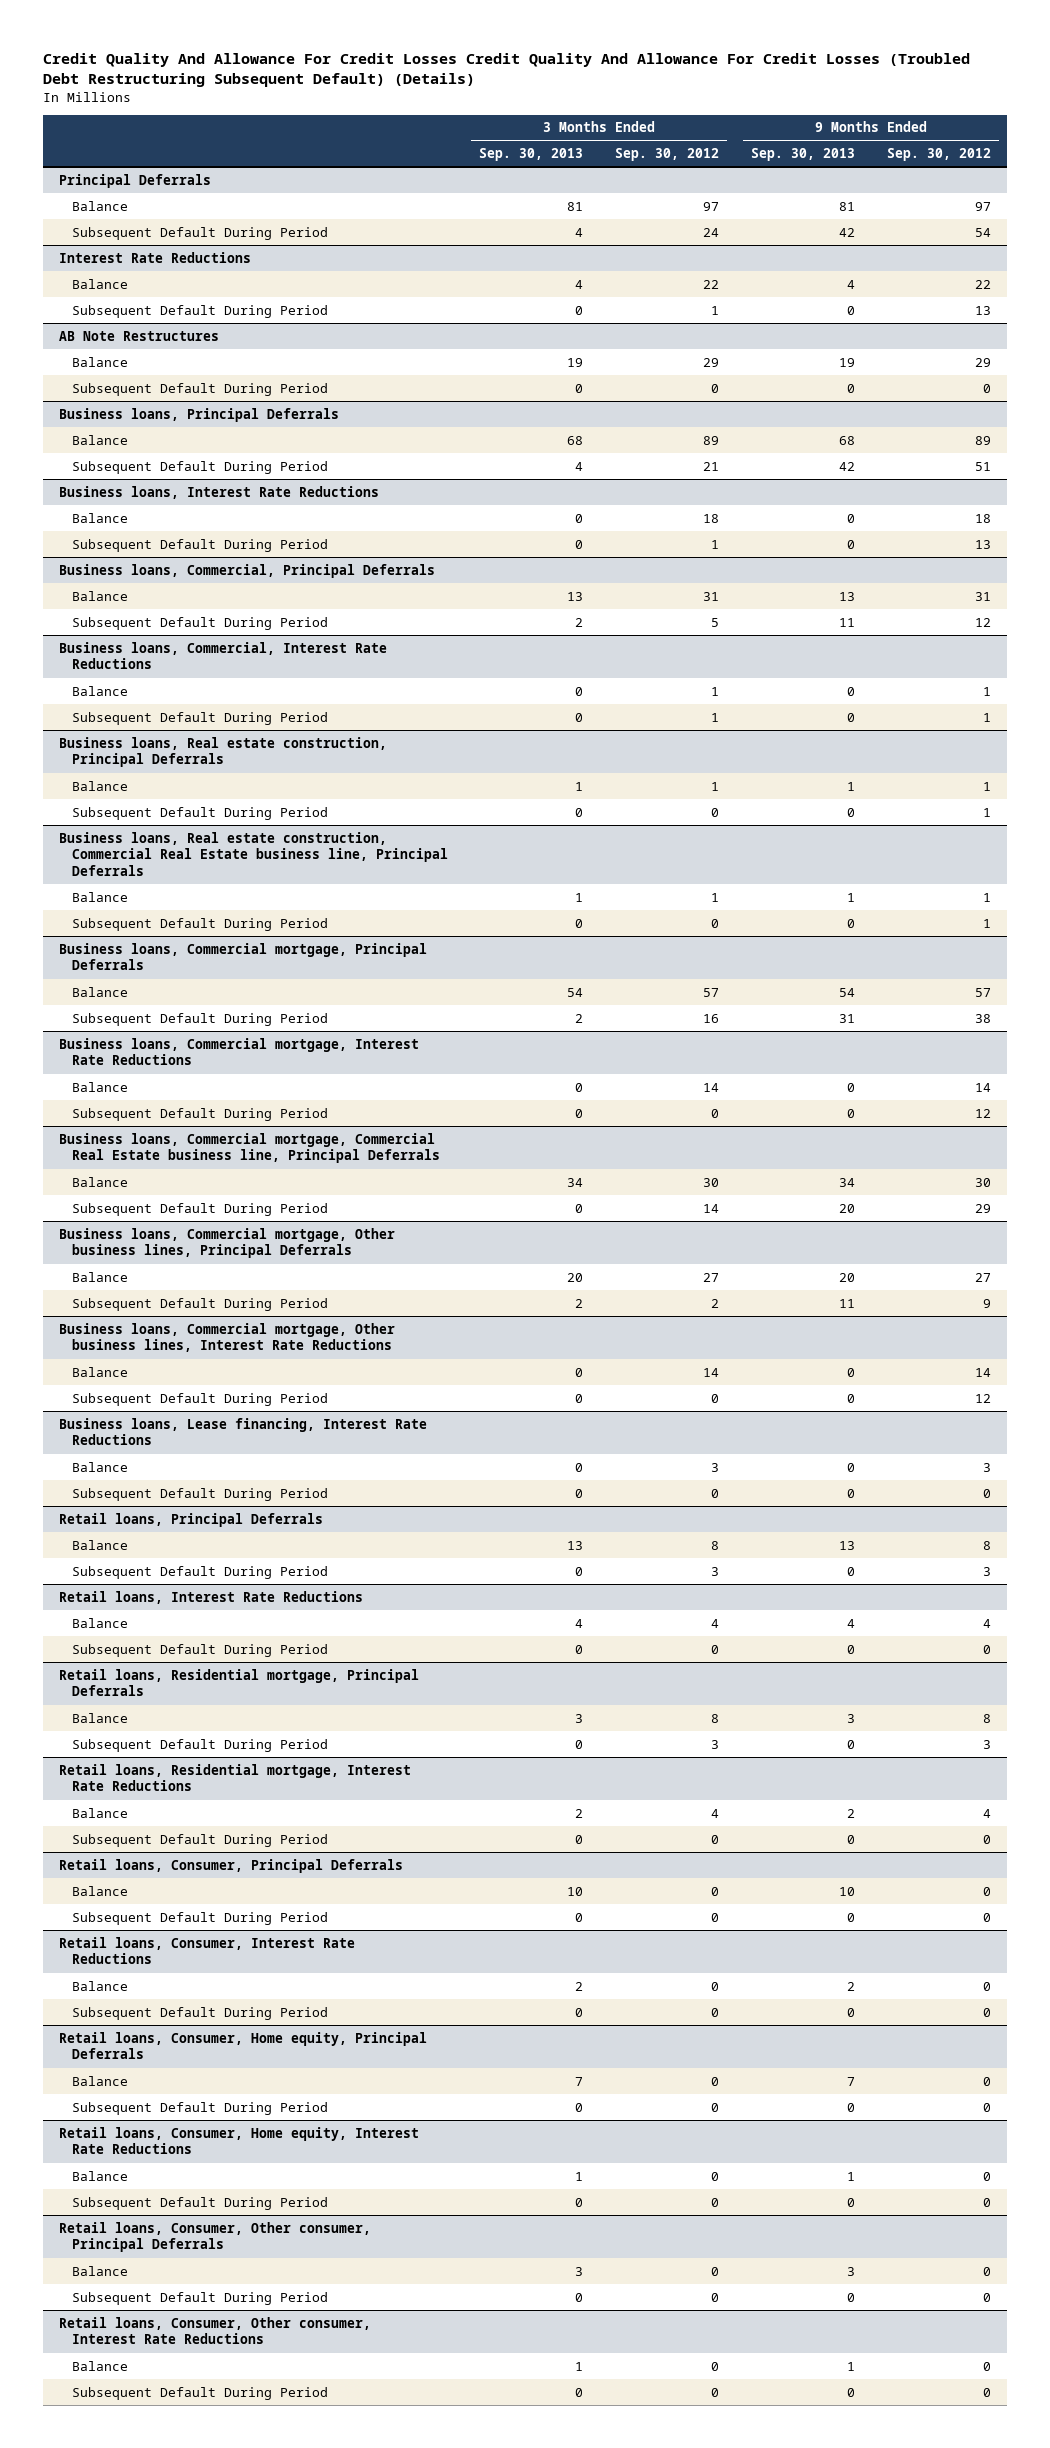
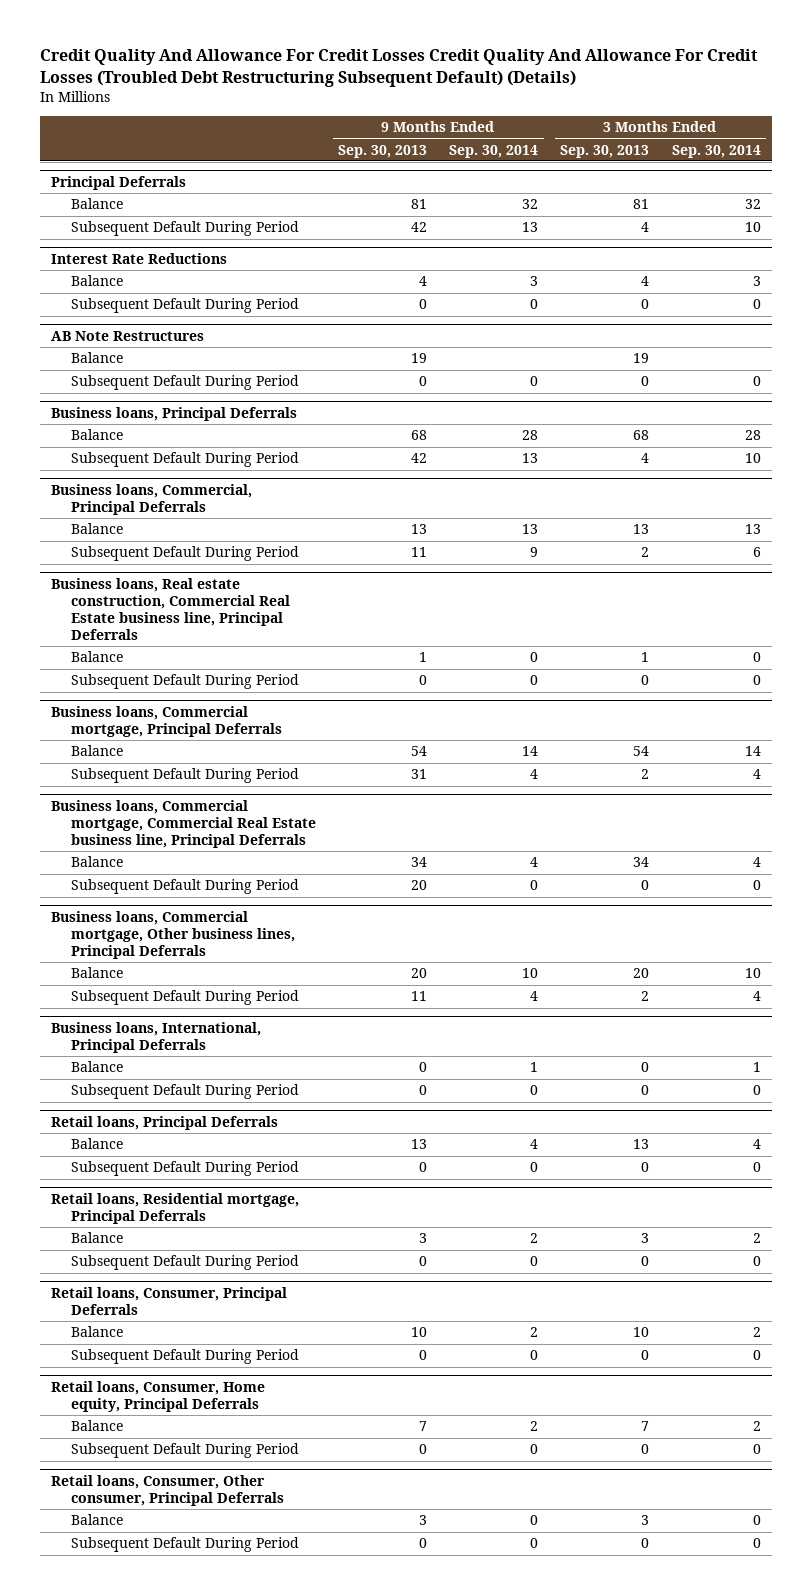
[615,148,720,162] Sep. 30, 2012 -> none
[887,148,992,162] Sep. 30, 2012 -> none
none -> [449,144,539,158] Sep. 30, 2014
none -> [671,144,761,158] Sep. 30, 2014
[59,485,380,499] Business loans, Interest Rate Reductions -> none
[71,512,128,523] Balance -> none
[71,538,328,552] Subsequent Default During Period -> none
[59,641,388,670] Business loans, Commercial, Interest Rate Reductions -> none
[71,685,128,696] Balance -> none
[71,711,328,725] Subsequent Default During Period -> none
[59,736,388,768] Business loans, Real estate construction, Principal Deferrals -> none
[71,780,128,791] Balance -> none
[71,806,328,820] Subsequent Default During Period -> none
[59,1037,420,1066] Business loans, Commercial mortgage, Interest Rate Reductions -> none
[71,1081,128,1092] Balance -> none
[71,1107,328,1121] Subsequent Default During Period -> none
[59,1322,396,1353] Business loans, Commercial mortgage, Other business lines, Interest Rate Reductions -> none
[71,1366,128,1377] Balance -> none
[71,1392,328,1406] Subsequent Default During Period -> none
[59,1417,428,1446] Business loans, Lease financing, Interest Rate Reductions -> none
none -> [50,1021,261,1053] Business loans, International, Principal Deferrals
[59,1590,364,1604] Retail loans, Interest Rate Reductions -> none
[71,1617,128,1628] Balance -> none
[71,1643,328,1657] Subsequent Default During Period -> none
[59,1763,412,1792] Retail loans, Residential mortgage, Interest Rate Reductions -> none
[71,1807,128,1818] Balance -> none
[71,1833,328,1847] Subsequent Default During Period -> none
[59,1936,356,1965] Retail loans, Consumer, Interest Rate Reductions -> none
[71,1980,128,1991] Balance -> none
[71,2006,328,2020] Subsequent Default During Period -> none
[59,2126,420,2155] Retail loans, Consumer, Home equity, Interest Rate Reductions -> none
[71,2170,128,2181] Balance -> none
[71,2196,328,2210] Subsequent Default During Period -> none
[59,2316,372,2345] Retail loans, Consumer, Other consumer, Interest Rate Reductions -> none
[71,2360,128,2371] Balance -> none
[71,2386,328,2400] Subsequent Default During Period -> none

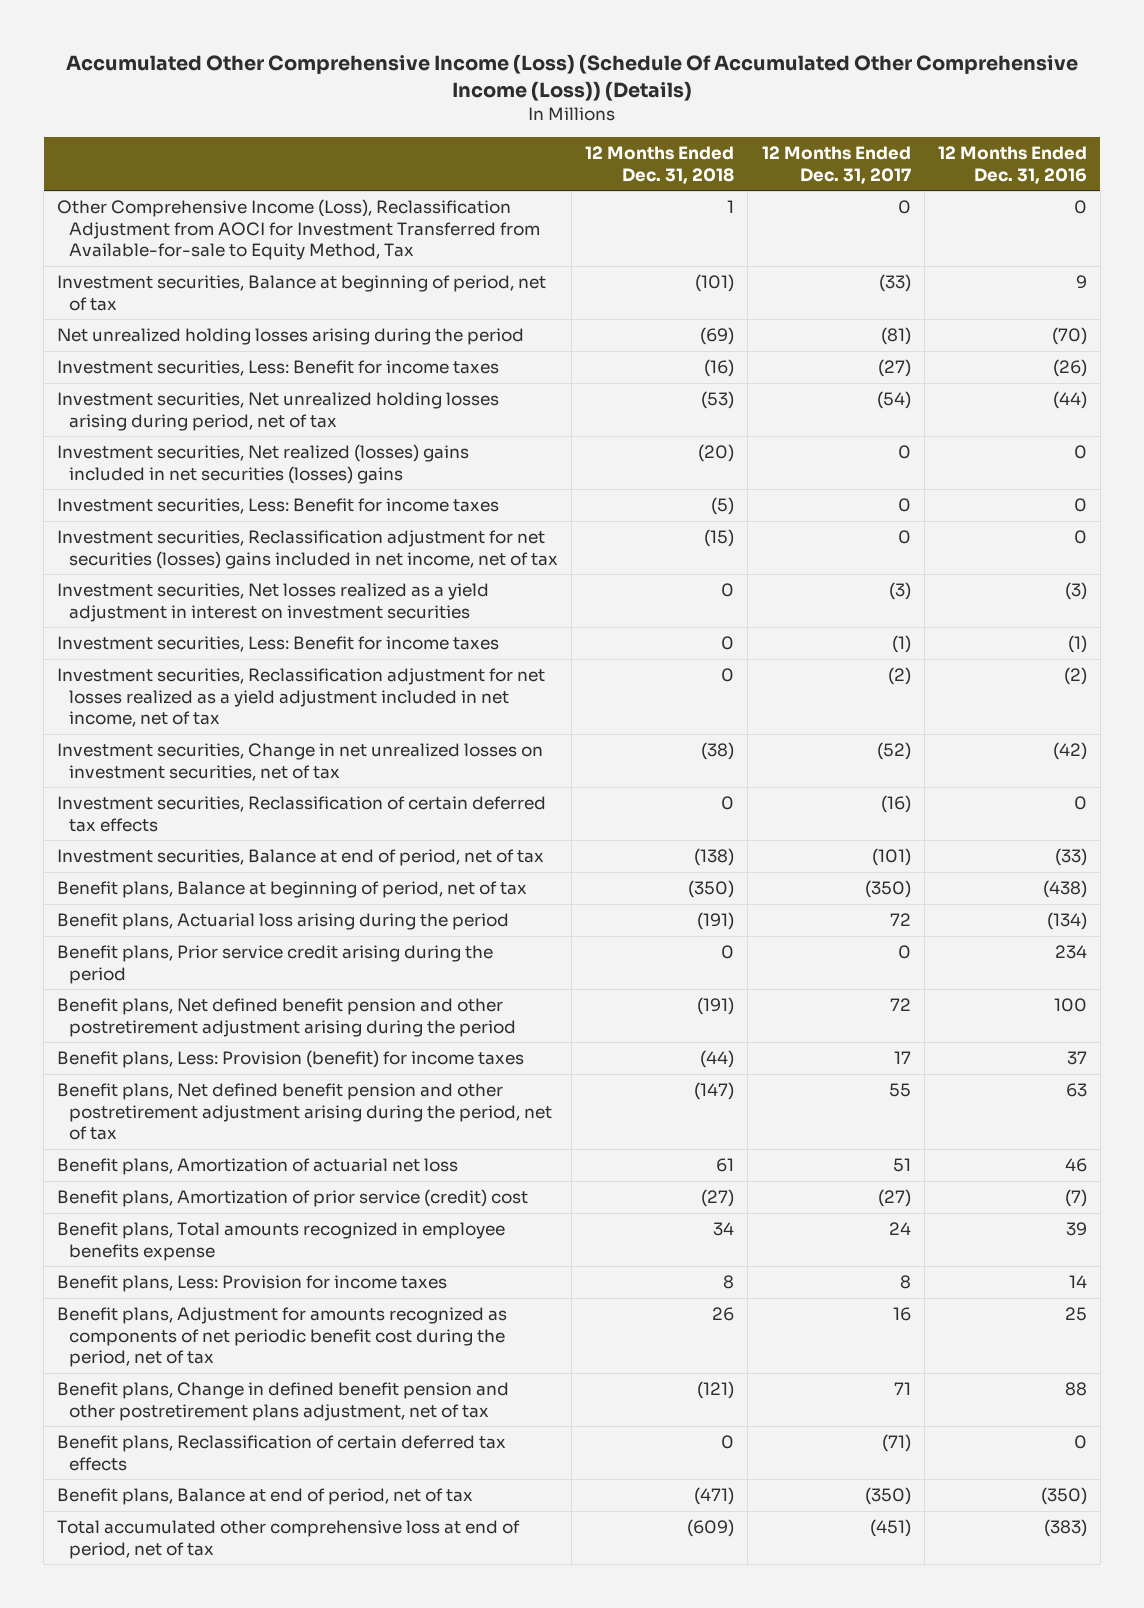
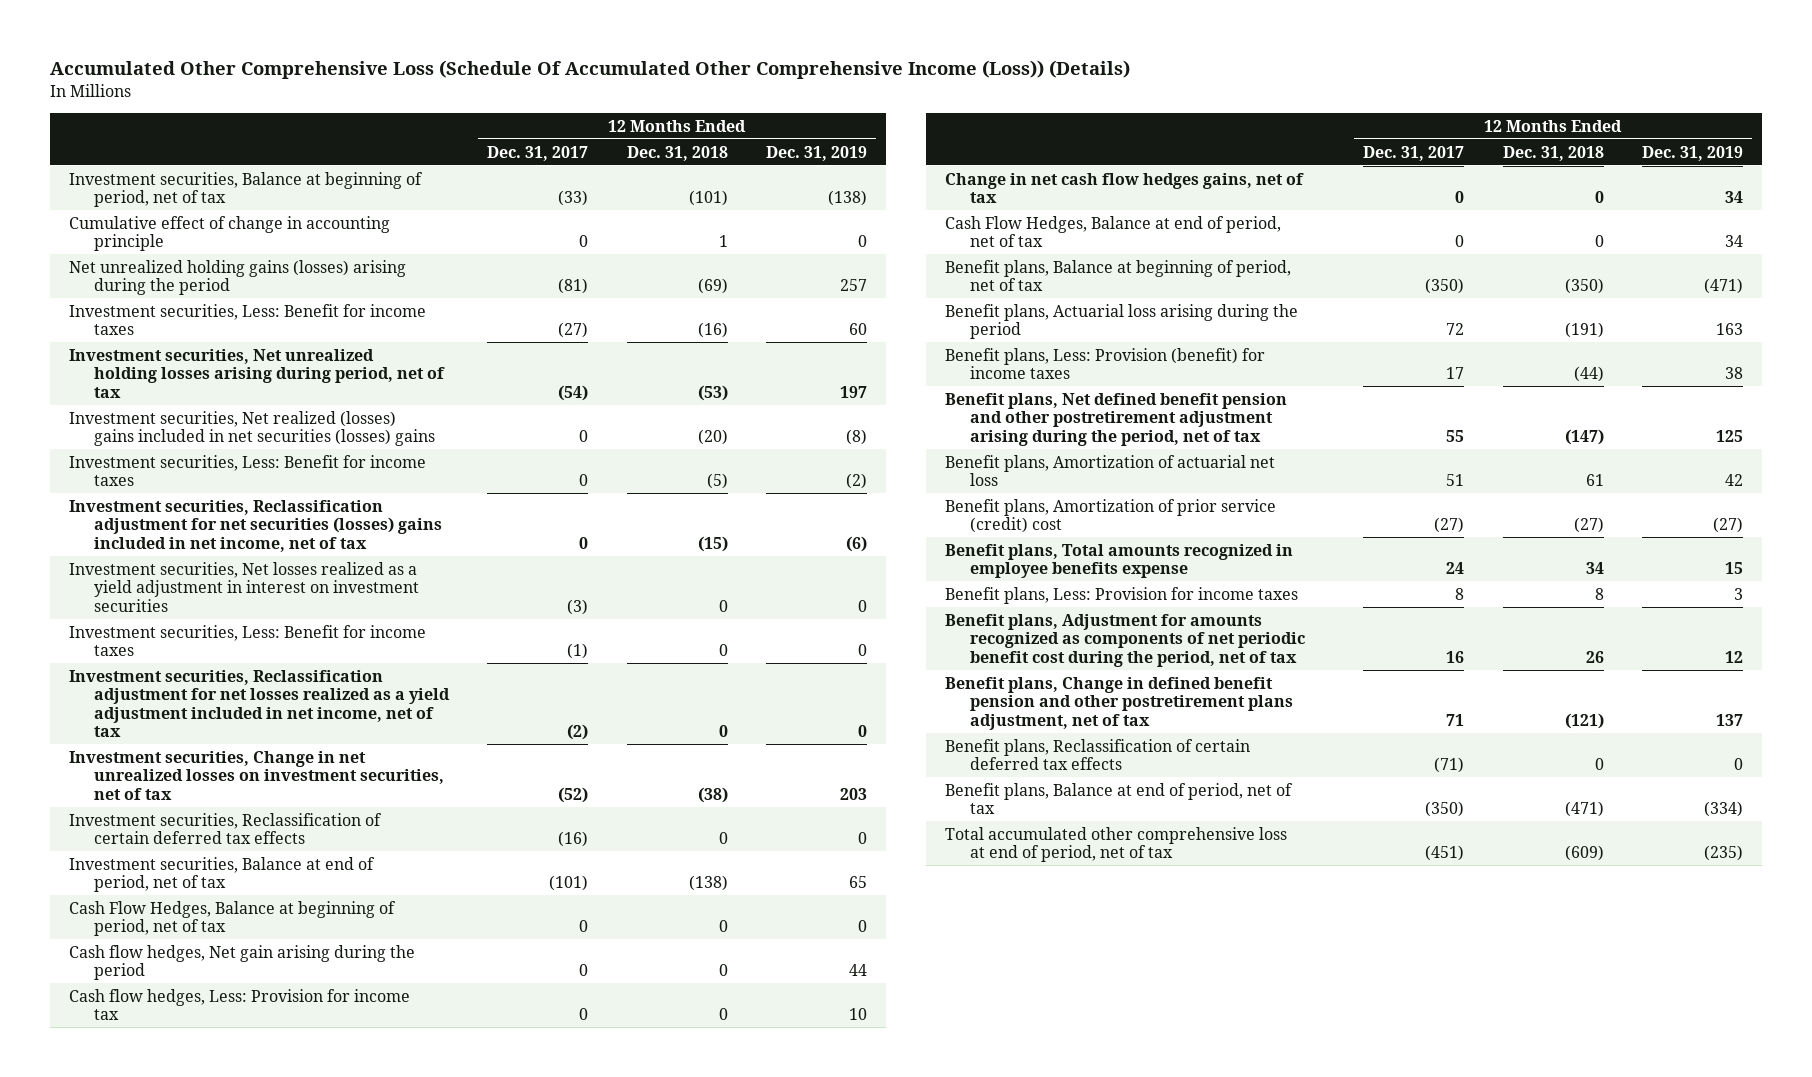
[65,54,1078,101] Accumulated Other Comprehensive Income (Loss) (Schedule Of Accumulated Other Comprehensive Income (Loss)) (Details) -> [50,60,1131,80] Accumulated Other Comprehensive Loss (Schedule Of Accumulated Other Comprehensive Income (Loss)) (Details)
[937,146,1087,184] 12 Months Ended Dec. 31, 2016 -> none
none -> [765,145,867,161] Dec. 31, 2019
[57,199,541,260] Other Comprehensive Income (Loss), Reclassification Adjustment from AOCI for Investment Transferred from Available-for-sale to Equity Method, Tax -> none
none -> [69,215,391,252] Cumulative effect of change in accounting principle
[57,328,525,346] Net unrealized holding losses arising during the period -> [69,259,407,296] Net unrealized holding gains (losses) arising during the period
none -> [69,900,397,937] Cash Flow Hedges, Balance at beginning of period, net of tax
none -> [69,944,416,981] Cash flow hedges, Net gain arising during the period
none -> [69,988,411,1021] Cash flow hedges, Less: Provision for income tax
none -> [945,172,1305,204] Change in net cash flow hedges gains, net of tax
none -> [945,215,1282,248] Cash Flow Hedges, Balance at end of period, net of tax
[57,945,494,984] Benefit plans, Prior service credit arising during the period -> none
[57,998,517,1037] Benefit plans, Net defined benefit pension and other postretirement adjustment arising during the period -> none

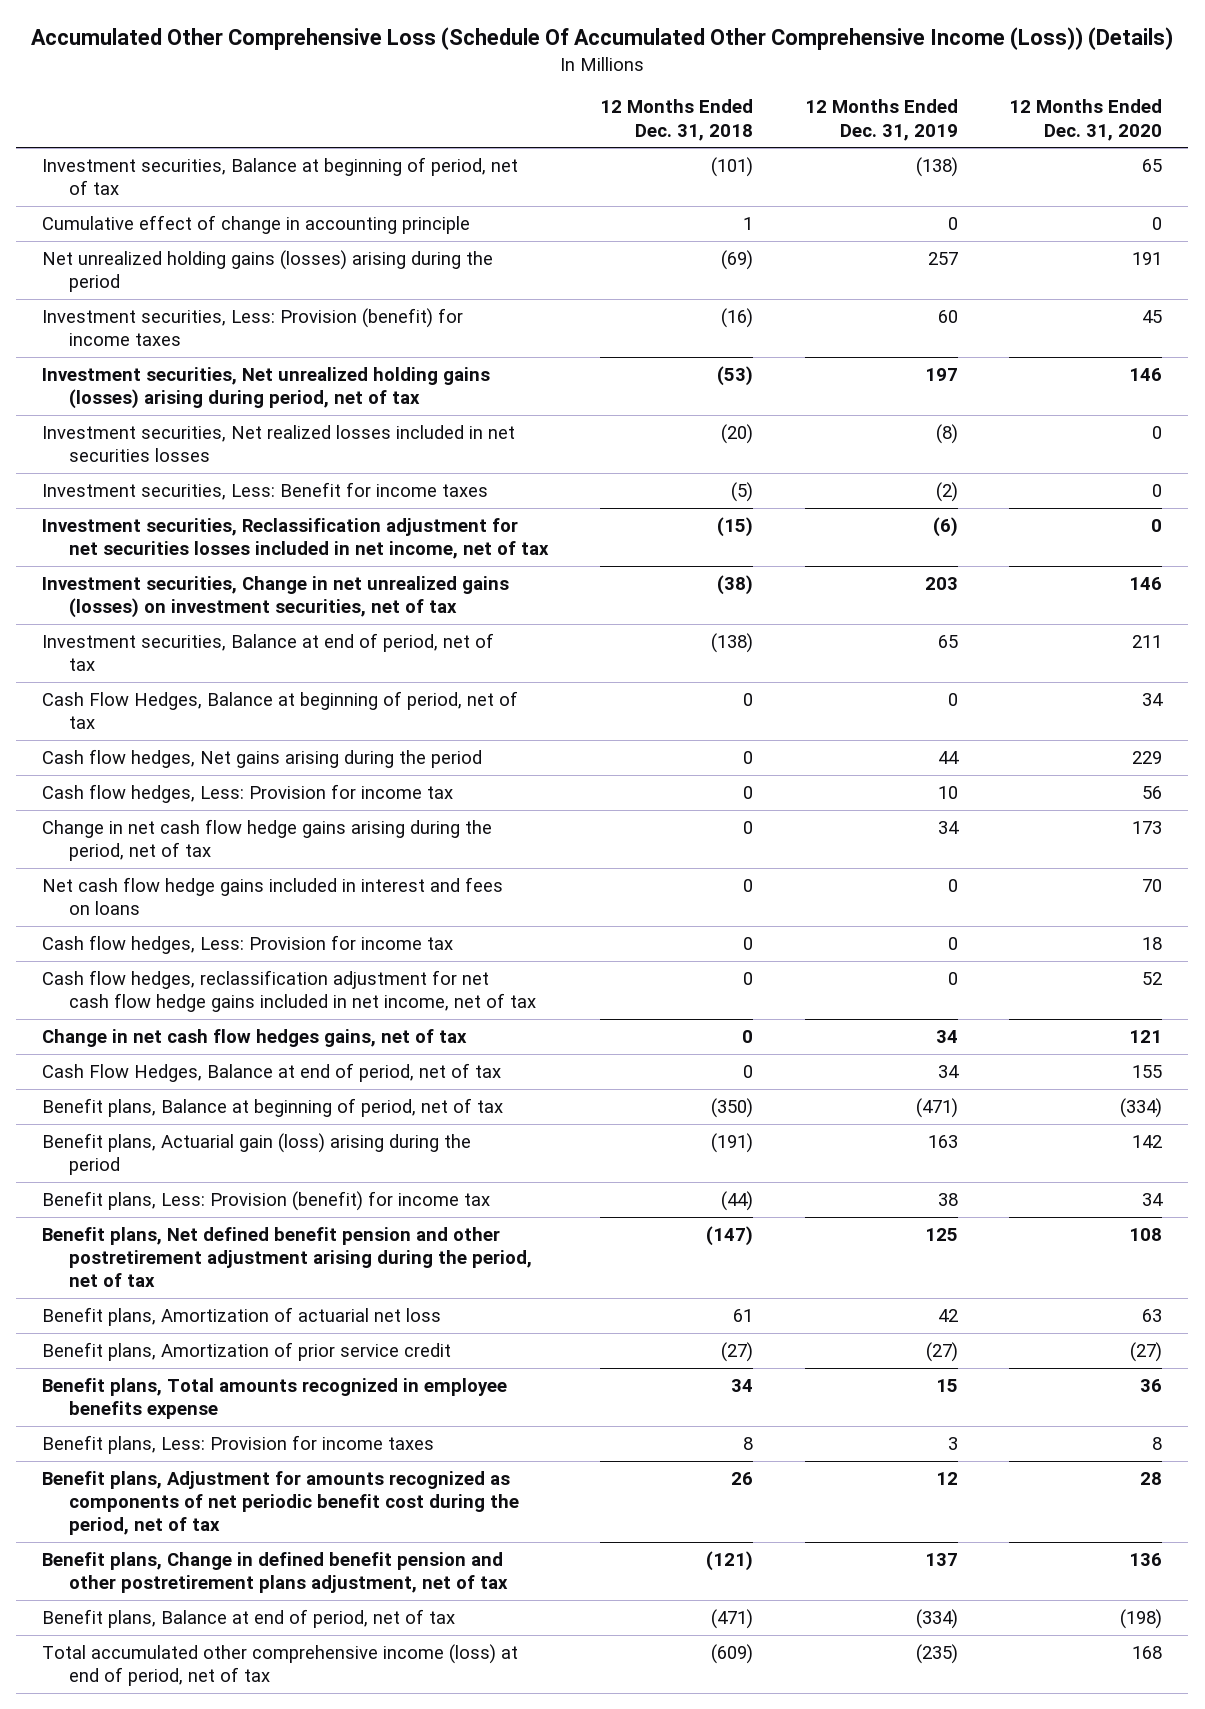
[487,145,589,161] Dec. 31, 2017 -> none
none -> [1009,99,1163,141] 12 Months Ended Dec. 31, 2020
[69,303,427,336] Investment securities, Less: Benefit for income taxes -> [42,308,464,347] Investment securities, Less: Provision (benefit) for income taxes
[69,348,446,398] Investment securities, Net unrealized holding losses arising during period, net of tax -> [42,367,491,410] Investment securities, Net unrealized holding gains (losses) arising during period, net of tax
[69,410,436,447] Investment securities, Net realized (losses) gains included in net securities (losses) gains -> [42,425,516,463] Investment securities, Net realized losses included in net securities losses
[69,561,420,612] Investment securities, Net losses realized as a yield adjustment in interest on investment securities -> none
[69,624,427,657] Investment securities, Less: Benefit for income taxes -> none
[69,669,451,738] Investment securities, Reclassification adjustment for net losses realized as a yield adjustment included in net income, net of tax -> none
[69,812,383,845] Investment securities, Reclassification of certain deferred tax effects -> none
[69,499,443,552] Investment securities, Reclassification adjustment for net securities (losses) gains included in net income, net of tax -> [42,518,550,560] Investment securities, Reclassification adjustment for net securities losses included in net income, net of tax
[69,750,445,800] Investment securities, Change in net unrealized losses on investment securities, net of tax -> [42,576,510,619] Investment securities, Change in net unrealized gains (losses) on investment securities, net of tax
[69,944,416,981] Cash flow hedges, Net gain arising during the period -> [42,749,483,769] Cash flow hedges, Net gains arising during the period
none -> [42,819,493,862] Change in net cash flow hedge gains arising during the period, net of tax
none -> [42,877,504,916] Net cash flow hedge gains included in interest and fees on loans
none -> [42,935,454,955] Cash flow hedges, Less: Provision for income tax
none -> [42,970,537,1013] Cash flow hedges, reclassification adjustment for net cash flow hedge gains included in net income, net of tax
[945,303,1299,340] Benefit plans, Actuarial loss arising during the period -> [42,1133,472,1176] Benefit plans, Actuarial gain (loss) arising during the period
[945,347,1266,380] Benefit plans, Less: Provision (benefit) for income taxes -> [42,1191,491,1212] Benefit plans, Less: Provision (benefit) for income tax
[945,498,1277,534] Benefit plans, Amortization of prior service (credit) cost -> [42,1342,452,1362] Benefit plans, Amortization of prior service credit
[945,738,1251,771] Benefit plans, Reclassification of certain deferred tax effects -> none
[945,826,1288,863] Total accumulated other comprehensive loss at end of period, net of tax -> [42,1644,519,1687] Total accumulated other comprehensive income (loss) at end of period, net of tax

